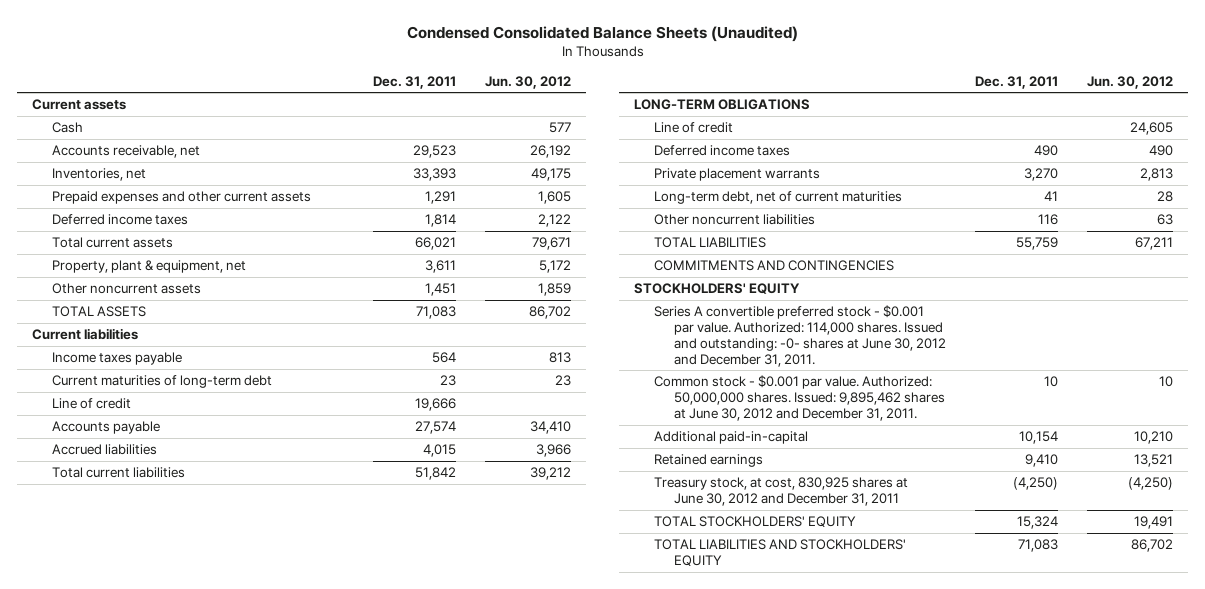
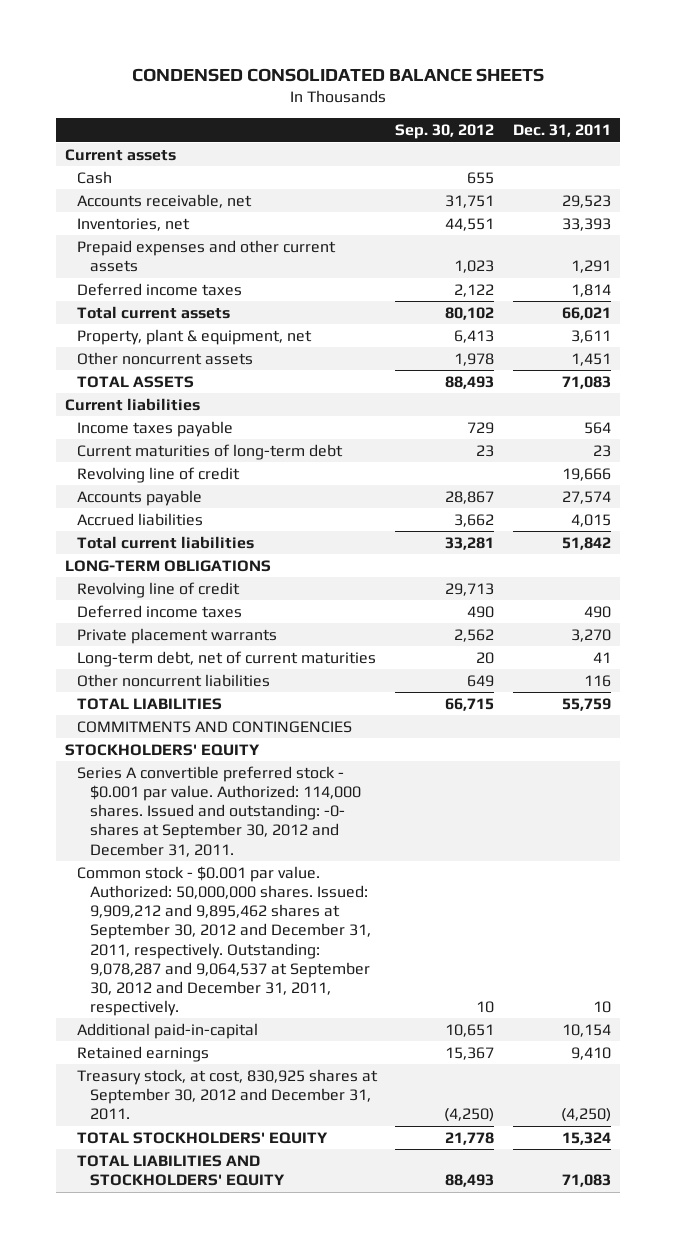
[406,25,798,42] Condensed Consolidated Balance Sheets (Unaudited) -> [131,67,544,82] CONDENSED CONSOLIDATED BALANCE SHEETS
[485,75,572,89] Jun. 30, 2012 -> none
none -> [395,124,495,140] Sep. 30, 2012
[51,398,131,410] Line of credit -> [77,466,241,483] Revolving line of credit
[653,122,733,134] Line of credit -> [77,581,241,598] Revolving line of credit
[653,305,946,367] Series A convertible preferred stock - $0.001 par value. Authorized: 114,000 shares. Issued and outstanding: -0- shares at June 30, 2012 and December 31, 2011. -> [77,765,361,857] Series A convertible preferred stock - $0.001 par value. Authorized: 114,000 shares. Issued and outstanding: -0- shares at September 30, 2012 and December 31, 2011.
[653,375,945,421] Common stock - $0.001 par value. Authorized: 50,000,000 shares. Issued: 9,895,462 shares at June 30, 2012 and December 31, 2011. -> [77,865,371,1016] Common stock - $0.001 par value. Authorized: 50,000,000 shares. Issued: 9,909,212 and 9,895,462 shares at September 30, 2012 and December 31, 2011, respectively. Outstanding: 9,078,287 and 9,064,537 at September 30, 2012 and December 31, 2011, respectively.
[653,477,908,507] Treasury stock, at cost, 830,925 shares at June 30, 2012 and December 31, 2011 -> [77,1068,379,1121] Treasury stock, at cost, 830,925 shares at September 30, 2012 and December 31, 2011.

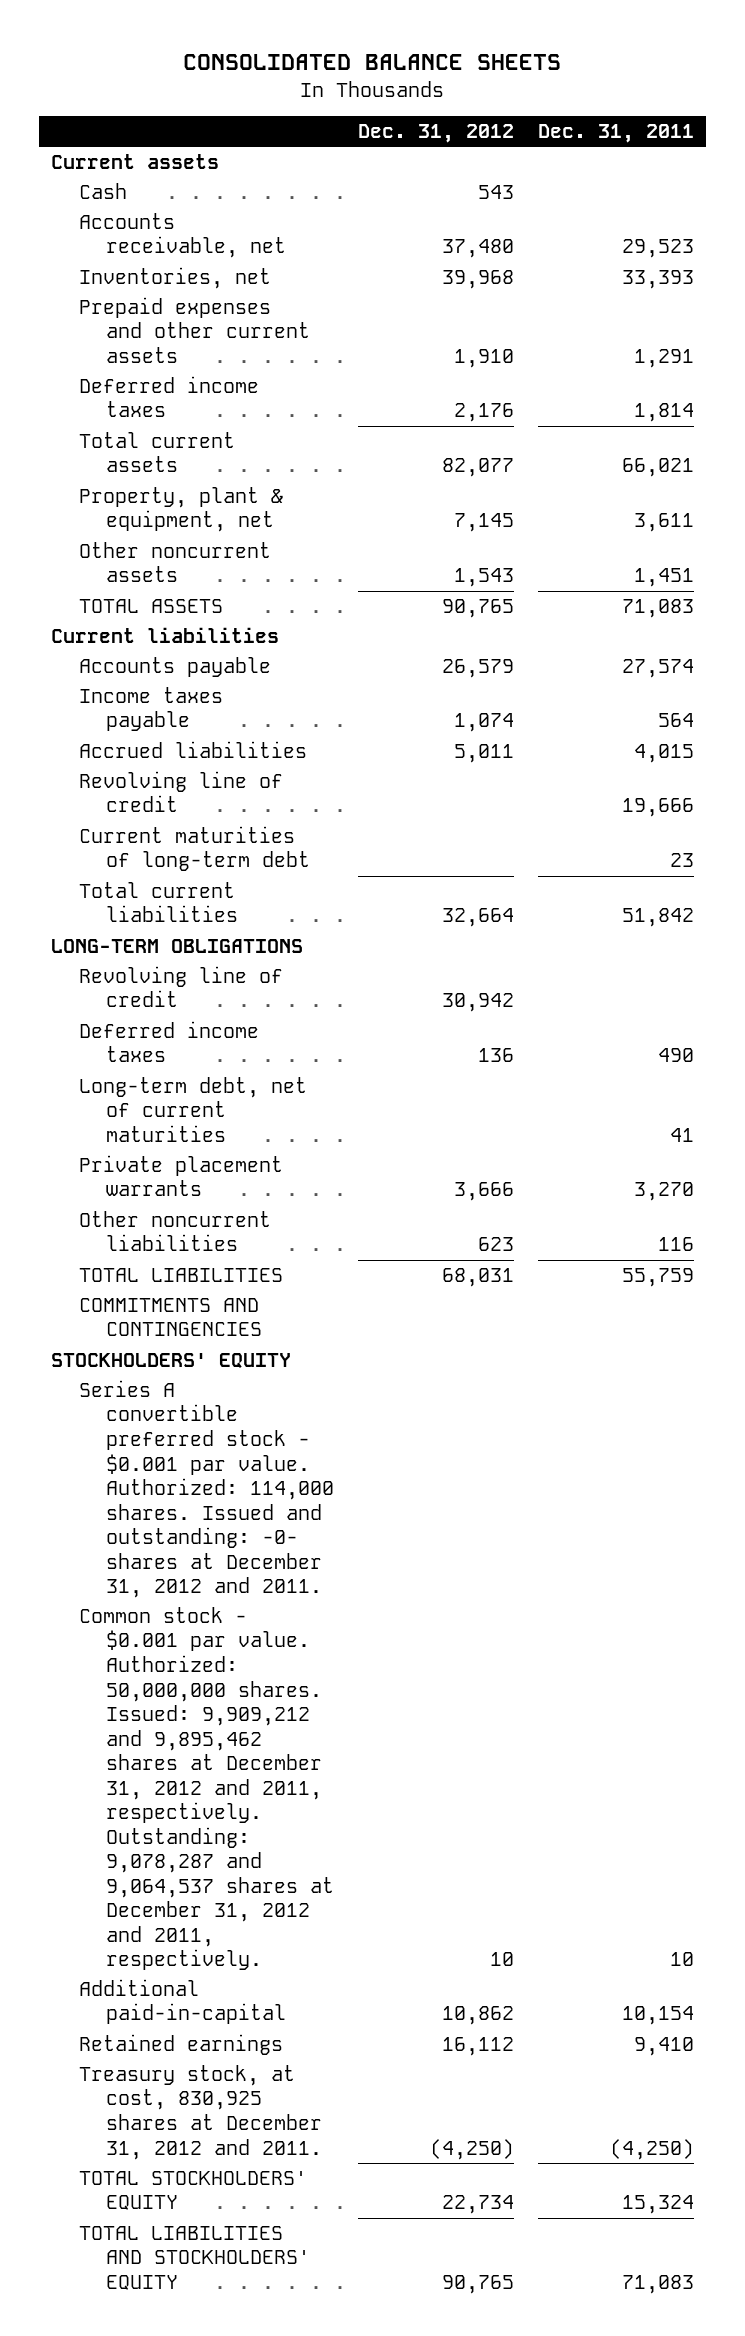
[131,67,544,82] CONDENSED CONSOLIDATED BALANCE SHEETS -> [183,53,562,70] CONSOLIDATED BALANCE SHEETS
[395,124,495,140] Sep. 30, 2012 -> none
none -> [358,124,515,144] Dec. 31, 2012
[77,420,234,437] Income taxes payable -> [78,686,223,732] Income taxes payable
[77,466,241,483] Revolving line of credit -> [78,770,283,813] Revolving line of credit
[77,443,344,460] Current maturities of long-term debt -> [78,825,311,872] Current maturities of long-term debt
[77,627,278,644] Private placement warrants -> [78,1154,283,1197] Private placement warrants
[77,765,361,857] Series A convertible preferred stock - $0.001 par value. Authorized: 114,000 shares. Issued and outstanding: -0- shares at September 30, 2012 and December 31, 2011. -> [78,1379,335,1599] Series A convertible preferred stock - $0.001 par value. Authorized: 114,000 shares. Issued and outstanding: -0- shares at December 31, 2012 and 2011.
[77,865,371,1016] Common stock - $0.001 par value. Authorized: 50,000,000 shares. Issued: 9,909,212 and 9,895,462 shares at September 30, 2012 and December 31, 2011, respectively. Outstanding: 9,078,287 and 9,064,537 at September 30, 2012 and December 31, 2011, respectively. -> [78,1606,335,1971] Common stock - $0.001 par value. Authorized: 50,000,000 shares. Issued: 9,909,212 and 9,895,462 shares at December 31, 2012 and 2011, respectively. Outstanding: 9,078,287 and 9,064,537 shares at December 31, 2012 and 2011, respectively.
[77,1068,379,1121] Treasury stock, at cost, 830,925 shares at September 30, 2012 and December 31, 2011. -> [78,2064,323,2160] Treasury stock, at cost, 830,925 shares at December 31, 2012 and 2011.

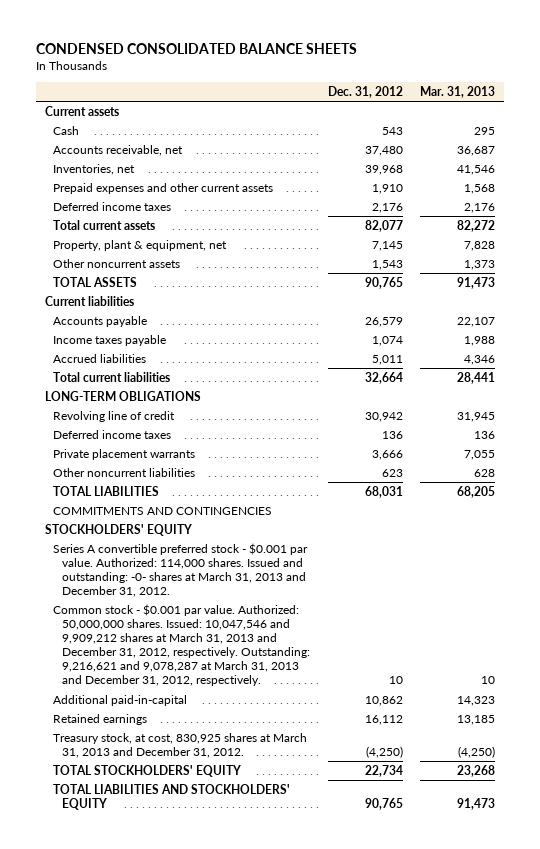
[183,53,562,70] CONSOLIDATED BALANCE SHEETS -> [35,43,357,55] CONDENSED CONSOLIDATED BALANCE SHEETS
[537,124,694,144] Dec. 31, 2011 -> none
none -> [420,85,496,98] Mar. 31, 2013
[78,770,283,813] Revolving line of credit -> none
[78,825,311,872] Current maturities of long-term debt -> none
[78,1076,307,1143] Long-term debt, net of current maturities -> none
[78,1379,335,1599] Series A convertible preferred stock - $0.001 par value. Authorized: 114,000 shares. Issued and outstanding: -0- shares at December 31, 2012 and 2011. -> [53,542,309,598] Series A convertible preferred stock - $0.001 par value. Authorized: 114,000 shares. Issued and outstanding: -0- shares at March 31, 2013 and December 31, 2012.
[78,1606,335,1971] Common stock - $0.001 par value. Authorized: 50,000,000 shares. Issued: 9,909,212 and 9,895,462 shares at December 31, 2012 and 2011, respectively. Outstanding: 9,078,287 and 9,064,537 shares at December 31, 2012 and 2011, respectively. -> [53,603,310,687] Common stock - $0.001 par value. Authorized: 50,000,000 shares. Issued: 10,047,546 and 9,909,212 shares at March 31, 2013 and December 31, 2012, respectively. Outstanding: 9,216,621 and 9,078,287 at March 31, 2013 and December 31, 2012, respectively.
[78,2064,323,2160] Treasury stock, at cost, 830,925 shares at December 31, 2012 and 2011. -> [53,732,308,758] Treasury stock, at cost, 830,925 shares at March 31, 2013 and December 31, 2012.

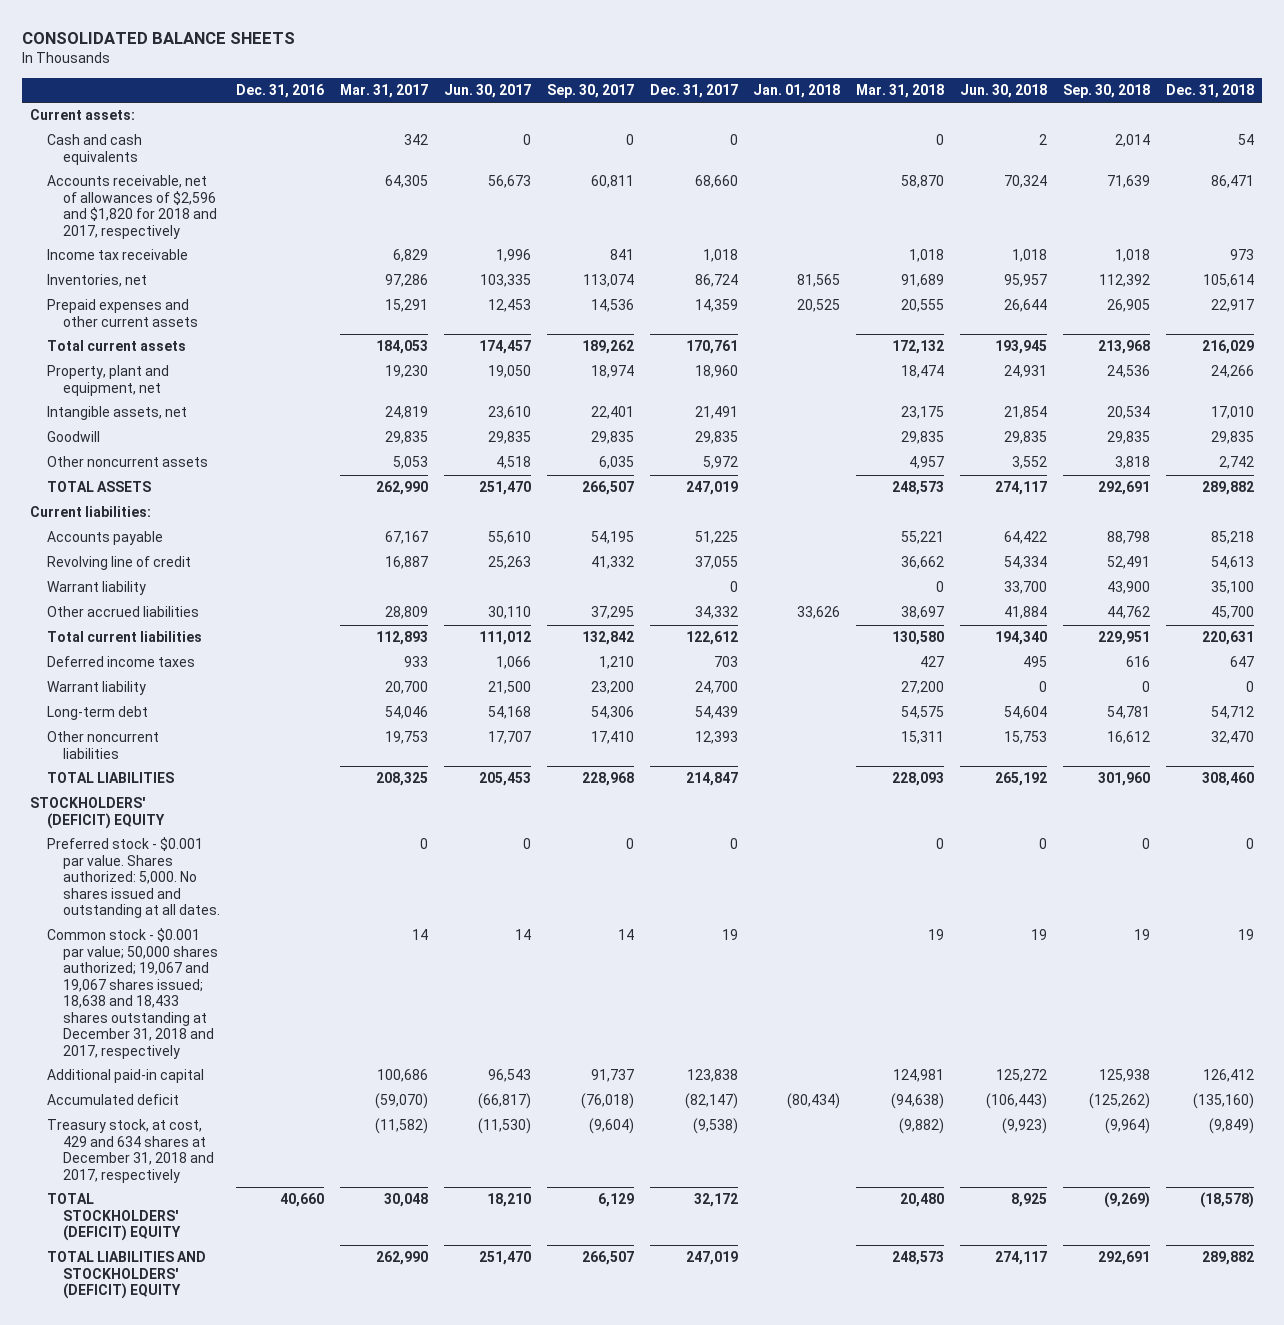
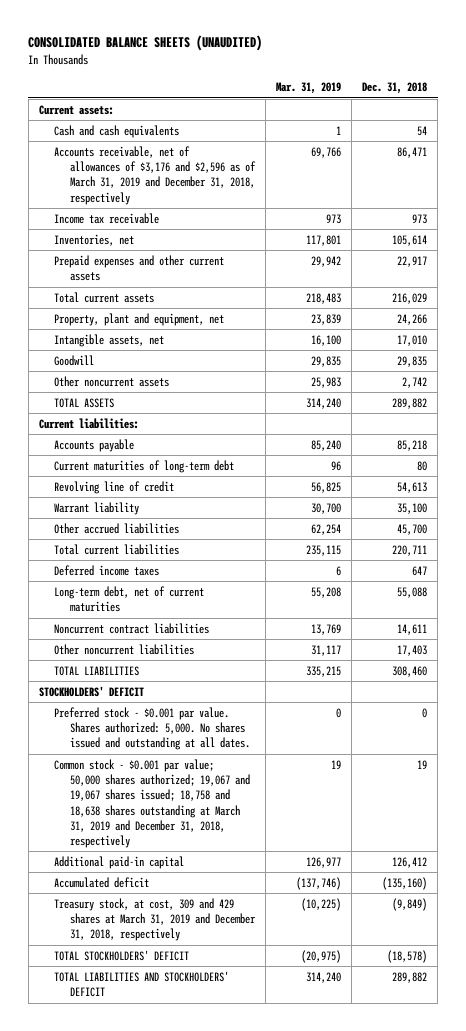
[22,32,296,45] CONSOLIDATED BALANCE SHEETS -> [28,35,263,52] CONSOLIDATED BALANCE SHEETS (UNAUDITED)
[235,84,324,99] Dec. 31, 2016 -> none
[339,84,428,99] Mar. 31, 2017 -> none
[443,84,531,99] Jun. 30, 2017 -> none
[546,84,634,99] Sep. 30, 2017 -> none
[649,84,738,99] Dec. 31, 2017 -> none
[753,84,841,99] Jan. 01, 2018 -> none
[856,84,945,99] Mar. 31, 2018 -> none
[960,84,1048,99] Jun. 30, 2018 -> none
[1063,84,1151,99] Sep. 30, 2018 -> none
none -> [276,82,342,95] Mar. 31, 2019
[46,175,218,239] Accounts receivable, net of allowances of $2,596 and $1,820 for 2018 and 2017, respectively -> [54,146,256,205] Accounts receivable, net of allowances of $3,176 and $2,596 as of March 31, 2019 and December 31, 2018, respectively
none -> [54,460,235,474] Current maturities of long-term debt
[1202,631,1255,646] 220,631 -> [392,545,428,557] 220,711
[46,681,146,696] Warrant liability -> none
[46,706,148,721] Long-term debt -> [54,586,205,613] Long-term debt, net of current maturities
[1211,706,1255,720] 54,712 -> [397,587,428,599] 55,088
none -> [54,623,210,635] Noncurrent contract liabilities
[1211,731,1255,745] 32,470 -> [397,645,428,657] 17,403
[30,797,165,829] STOCKHOLDERS' (DEFICIT) EQUITY -> [38,686,144,698] STOCKHOLDERS' DEFICIT
[46,928,219,1059] Common stock - $0.001 par value; 50,000 shares authorized; 19,067 and 19,067 shares issued; 18,638 and 18,433 shares outstanding at December 31, 2018 and 2017, respectively -> [54,759,250,849] Common stock - $0.001 par value; 50,000 shares authorized; 19,067 and 19,067 shares issued; 18,758 and 18,638 shares outstanding at March 31, 2019 and December 31, 2018, respectively
[46,1119,215,1183] Treasury stock, at cost, 429 and 634 shares at December 31, 2018 and 2017, respectively -> [54,898,256,942] Treasury stock, at cost, 309 and 429 shares at March 31, 2019 and December 31, 2018, respectively
[46,1193,182,1242] TOTAL STOCKHOLDERS' (DEFICIT) EQUITY -> [54,950,190,962] TOTAL STOCKHOLDERS' DEFICIT
[46,1251,206,1300] TOTAL LIABILITIES AND STOCKHOLDERS' (DEFICIT) EQUITY -> [54,971,230,998] TOTAL LIABILITIES AND STOCKHOLDERS' DEFICIT

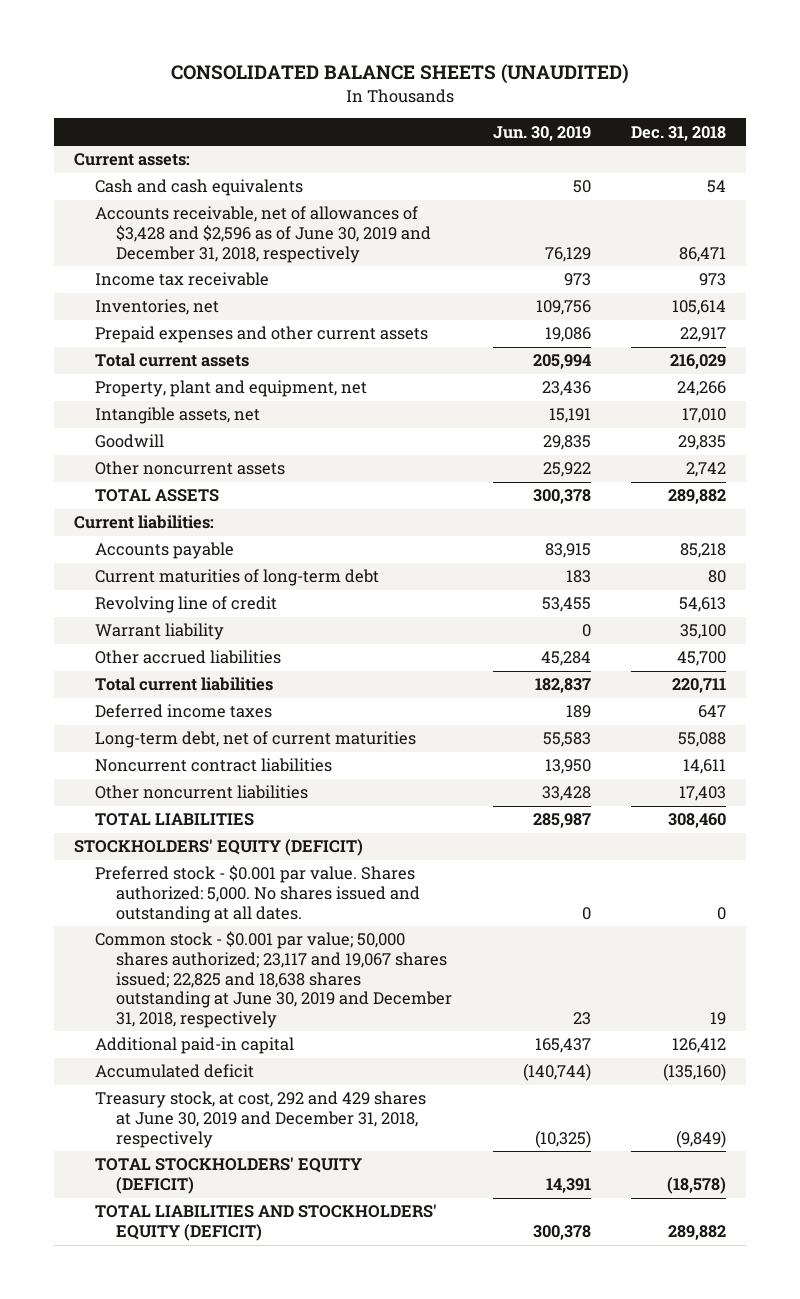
[276,82,342,95] Mar. 31, 2019 -> none
none -> [492,125,591,141] Jun. 30, 2019
[54,146,256,205] Accounts receivable, net of allowances of $3,176 and $2,596 as of March 31, 2019 and December 31, 2018, respectively -> [94,206,432,263] Accounts receivable, net of allowances of $3,428 and $2,596 as of June 30, 2019 and December 31, 2018, respectively
[38,686,144,698] STOCKHOLDERS' DEFICIT -> [73,839,363,857] STOCKHOLDERS' EQUITY (DEFICIT)
[54,759,250,849] Common stock - $0.001 par value; 50,000 shares authorized; 19,067 and 19,067 shares issued; 18,758 and 18,638 shares outstanding at March 31, 2019 and December 31, 2018, respectively -> [94,931,453,1028] Common stock - $0.001 par value; 50,000 shares authorized; 23,117 and 19,067 shares issued; 22,825 and 18,638 shares outstanding at June 30, 2019 and December 31, 2018, respectively
[54,898,256,942] Treasury stock, at cost, 309 and 429 shares at March 31, 2019 and December 31, 2018, respectively -> [94,1091,426,1148] Treasury stock, at cost, 292 and 429 shares at June 30, 2019 and December 31, 2018, respectively
[54,950,190,962] TOTAL STOCKHOLDERS' DEFICIT -> [94,1157,362,1195] TOTAL STOCKHOLDERS' EQUITY (DEFICIT)
[54,971,230,998] TOTAL LIABILITIES AND STOCKHOLDERS' DEFICIT -> [94,1204,437,1242] TOTAL LIABILITIES AND STOCKHOLDERS' EQUITY (DEFICIT)

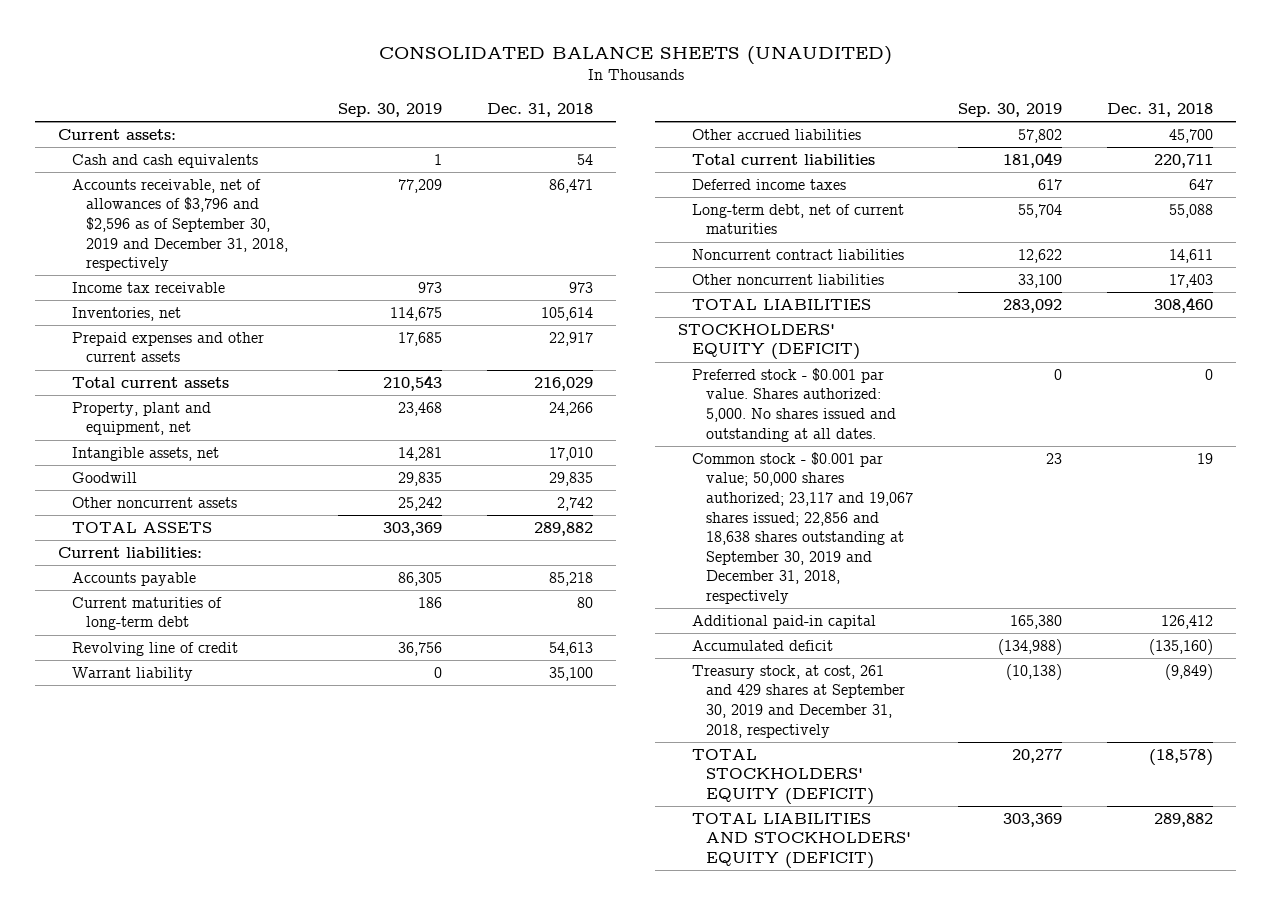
[492,125,591,141] Jun. 30, 2019 -> none
none -> [338,102,443,117] Sep. 30, 2019
[94,206,432,263] Accounts receivable, net of allowances of $3,428 and $2,596 as of June 30, 2019 and December 31, 2018, respectively -> [71,178,288,272] Accounts receivable, net of allowances of $3,796 and $2,596 as of September 30, 2019 and December 31, 2018, respectively
[94,931,453,1028] Common stock - $0.001 par value; 50,000 shares authorized; 23,117 and 19,067 shares issued; 22,825 and 18,638 shares outstanding at June 30, 2019 and December 31, 2018, respectively -> [691,451,913,604] Common stock - $0.001 par value; 50,000 shares authorized; 23,117 and 19,067 shares issued; 22,856 and 18,638 shares outstanding at September 30, 2019 and December 31, 2018, respectively
[94,1091,426,1148] Treasury stock, at cost, 292 and 429 shares at June 30, 2019 and December 31, 2018, respectively -> [691,664,905,738] Treasury stock, at cost, 261 and 429 shares at September 30, 2019 and December 31, 2018, respectively

